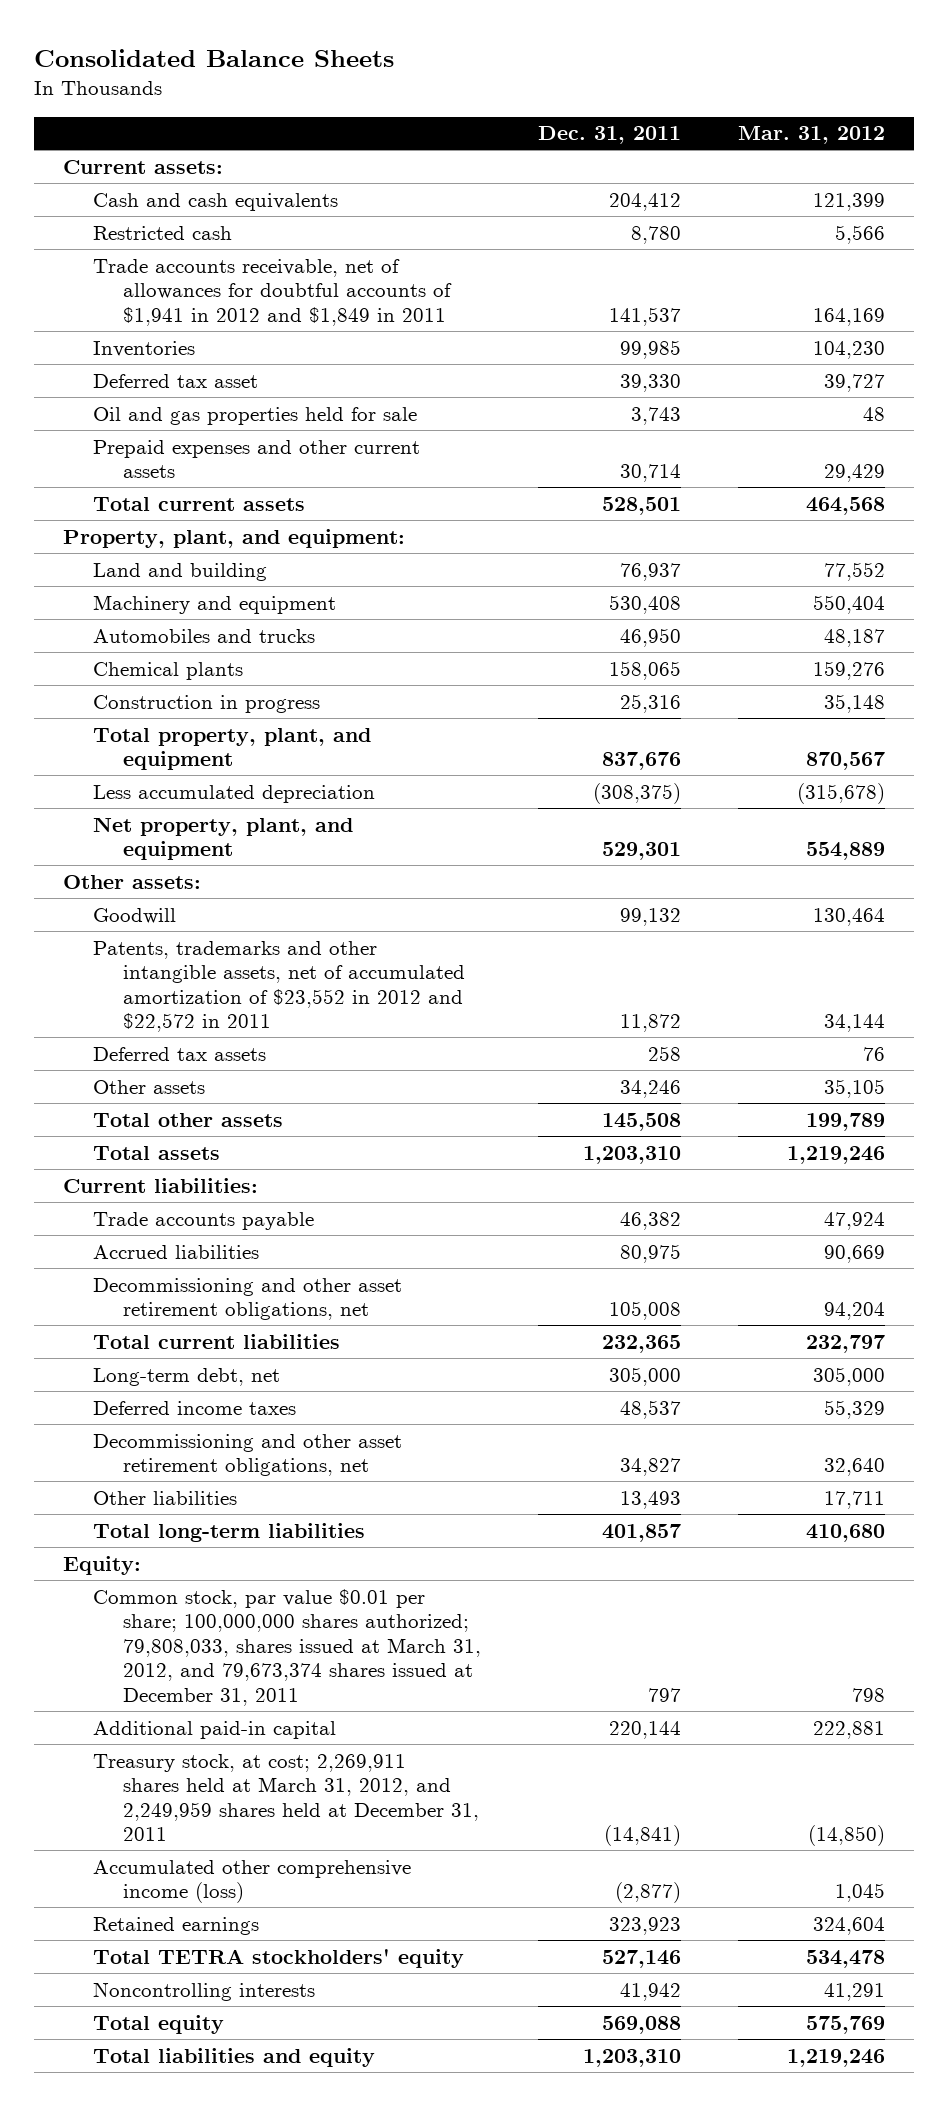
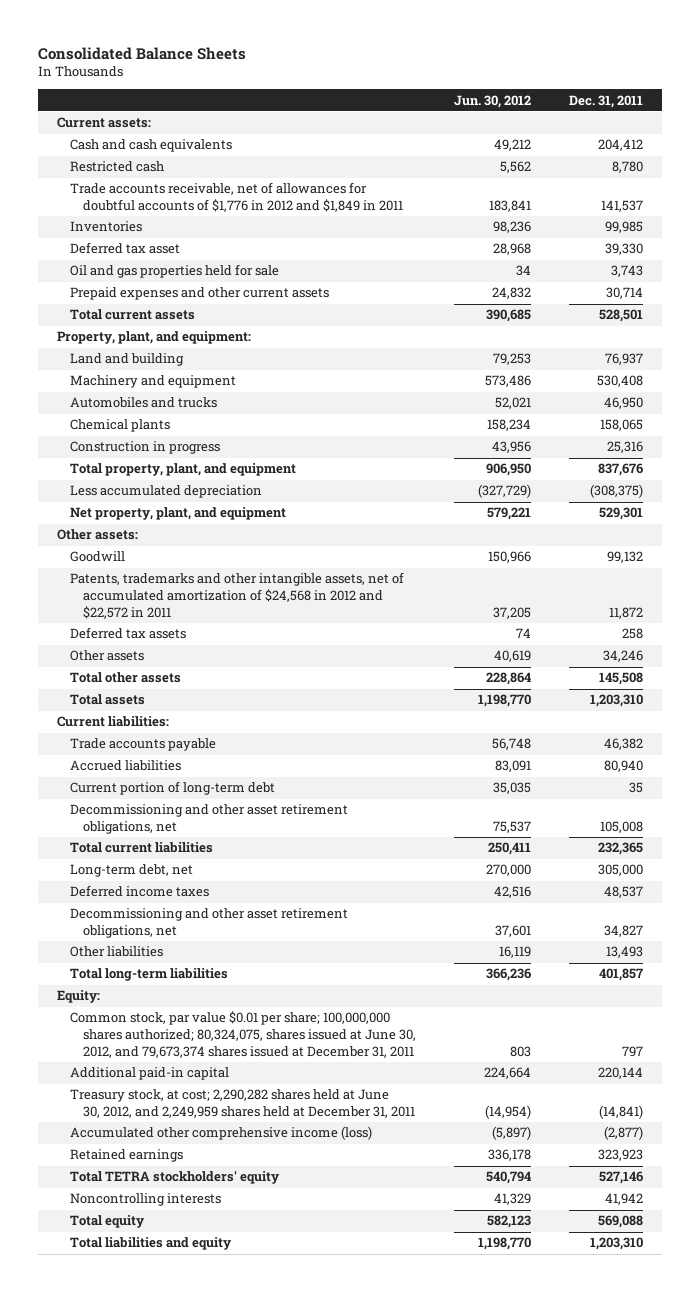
[737,126,885,145] Mar. 31, 2012 -> none
none -> [453,94,531,108] Jun. 30, 2012
[92,258,452,326] Trade accounts receivable, net of allowances for doubtful accounts of $1,941 in 2012 and $1,849 in 2011 -> [70,182,403,213] Trade accounts receivable, net of allowances for doubtful accounts of $1,776 in 2012 and $1,849 in 2011
[92,940,465,1033] Patents, trademarks and other intangible assets, net of accumulated amortization of $23,552 in 2012 and $22,572 in 2011 -> [70,572,405,620] Patents, trademarks and other intangible assets, net of accumulated amortization of $24,568 in 2012 and $22,572 in 2011
[619,1243,681,1263] 80,975 -> [603,760,643,773] 80,940
none -> [70,781,276,796] Current portion of long-term debt
[92,1588,481,1707] Common stock, par value $0.01 per share; 100,000,000 shares authorized; 79,808,033, shares issued at March 31, 2012, and 79,673,374 shares issued at December 31, 2011 -> [70,1011,416,1059] Common stock, par value $0.01 per share; 100,000,000 shares authorized; 80,324,075, shares issued at June 30, 2012, and 79,673,374 shares issued at December 31, 2011
[92,1753,479,1842] Treasury stock, at cost; 2,269,911 shares held at March 31, 2012, and 2,249,959 shares held at December 31, 2011 -> [70,1089,415,1119] Treasury stock, at cost; 2,290,282 shares held at June 30, 2012, and 2,249,959 shares held at December 31, 2011

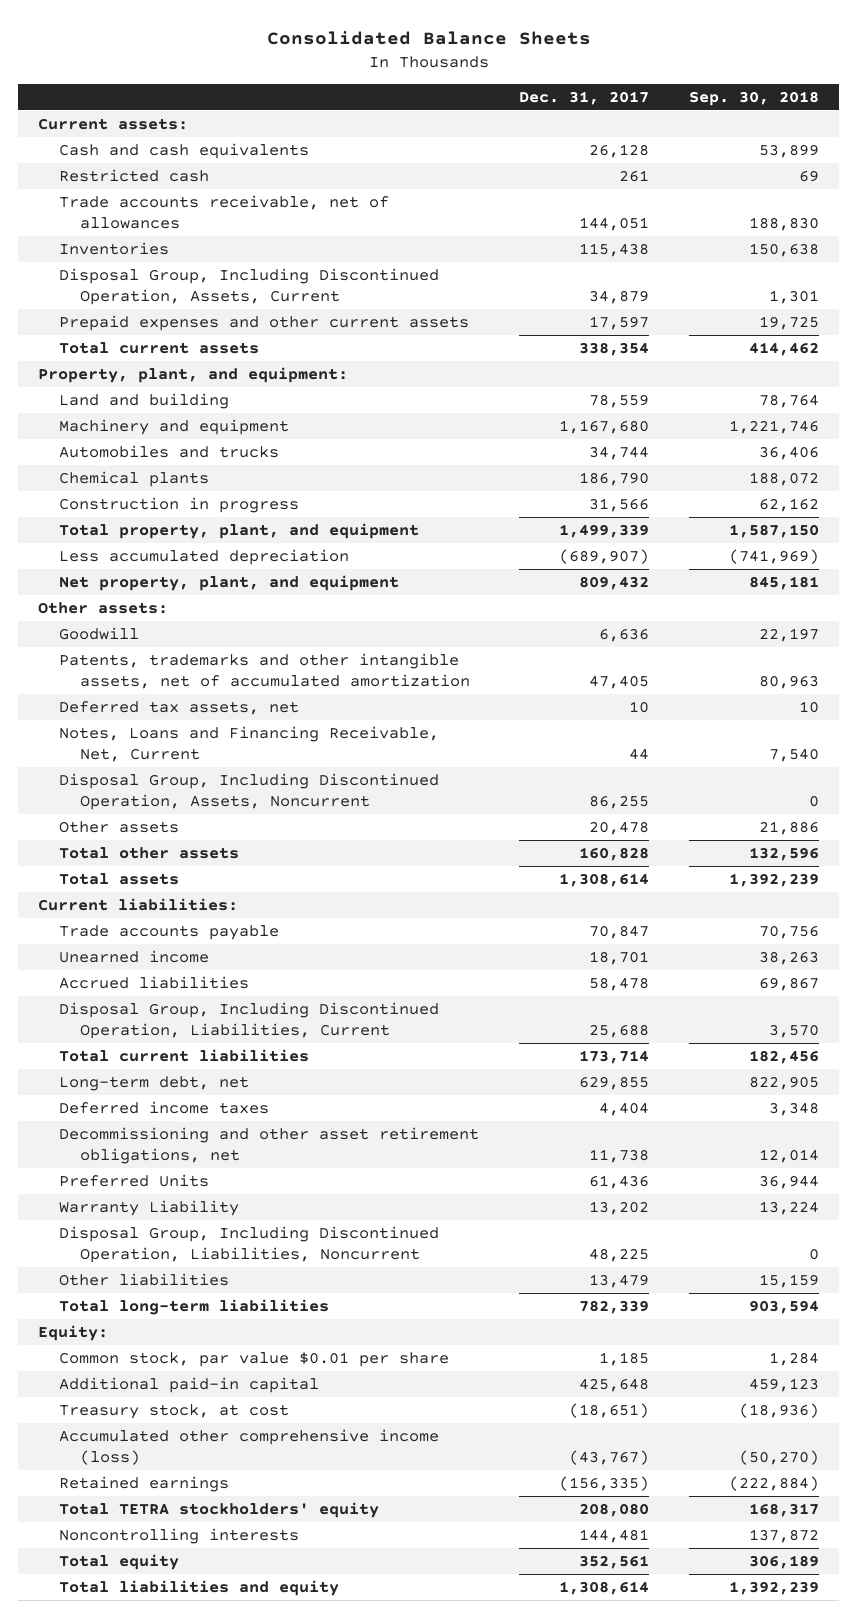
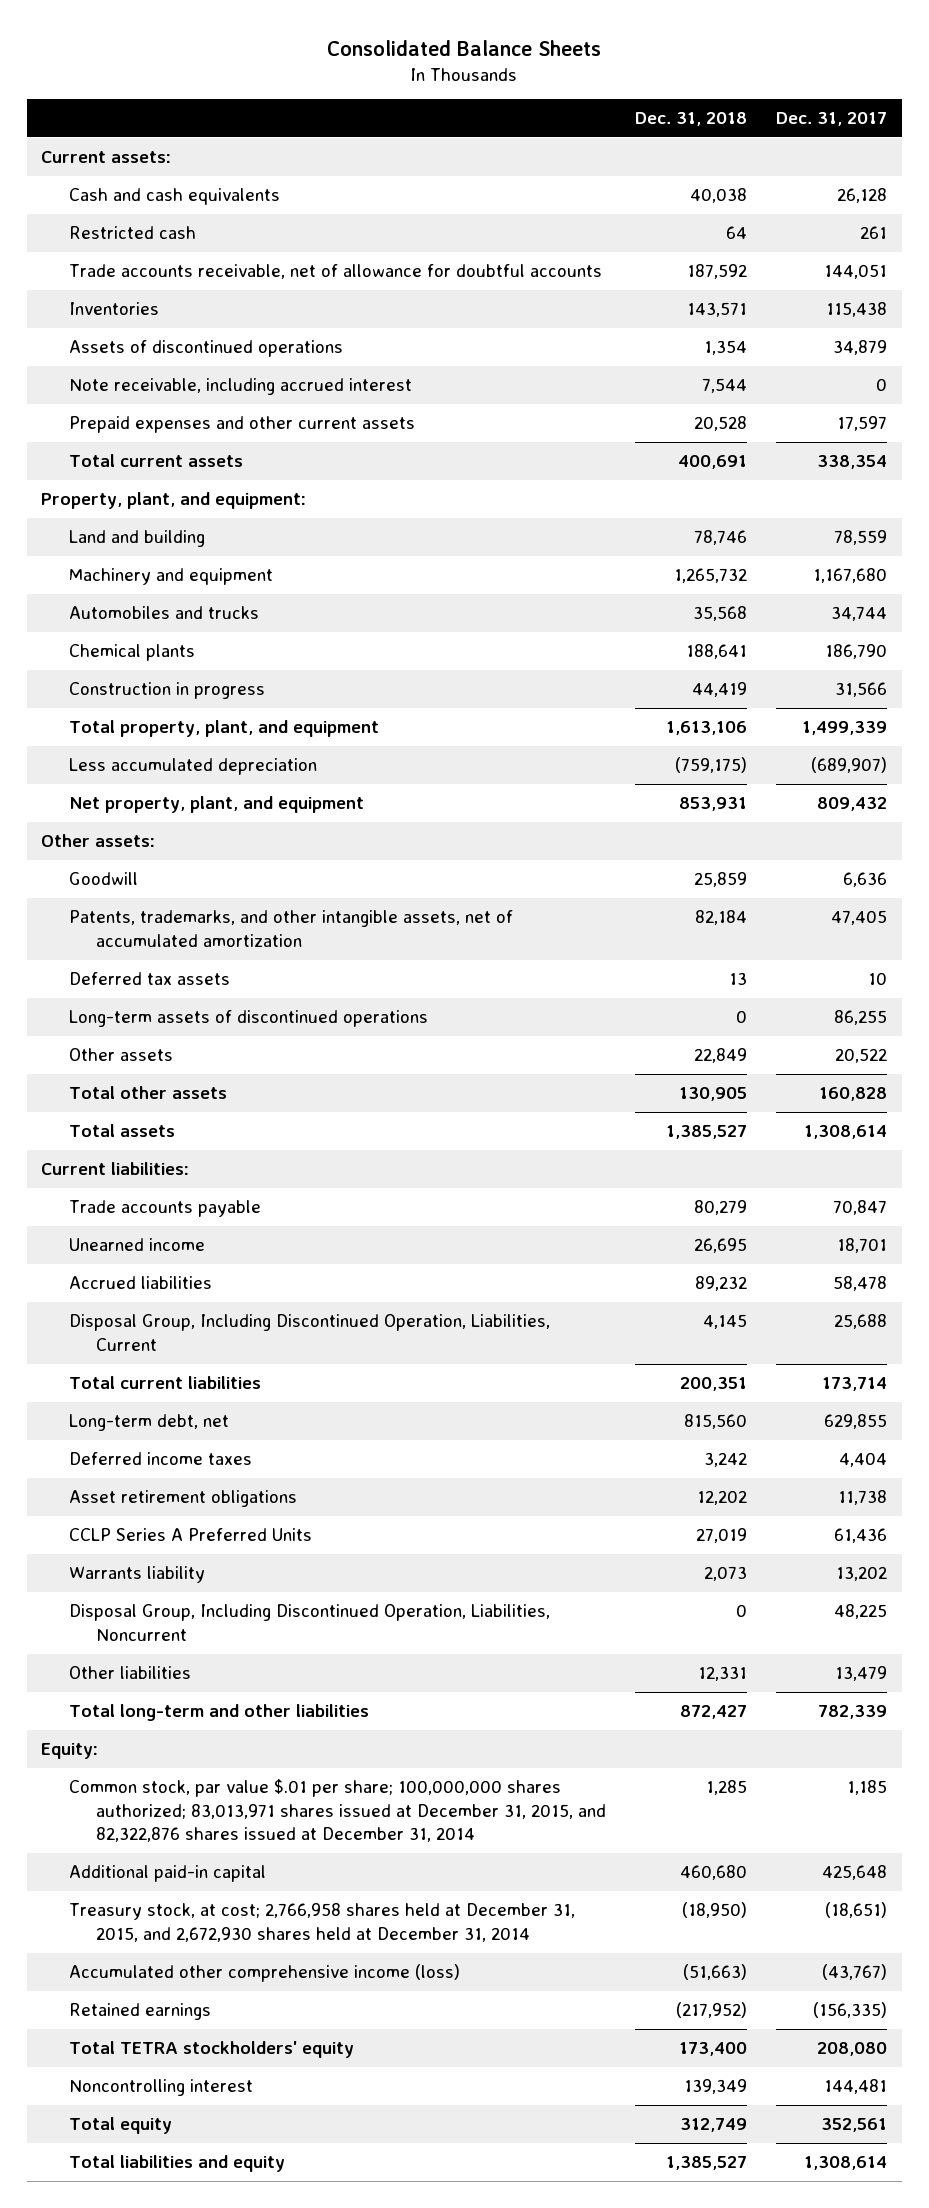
[689,90,820,106] Sep. 30, 2018 -> none
none -> [635,112,748,127] Dec. 31, 2018
[58,194,389,229] Trade accounts receivable, net of allowances -> [68,264,602,280] Trade accounts receivable, net of allowance for doubtful accounts
[58,267,439,305] Disposal Group, Including Discontinued Operation, Assets, Current -> [68,340,343,358] Assets of discontinued operations
none -> [68,378,412,396] Note receivable, including accrued interest
[58,725,439,762] Notes, Loans and Financing Receivable, Net, Current -> none
[58,652,470,689] Patents, trademarks and other intangible assets, net of accumulated amortization -> [68,910,513,947] Patents, trademarks, and other intangible assets, net of accumulated amortization
[58,700,299,715] Deferred tax assets, net -> [68,972,230,986] Deferred tax assets
[58,772,439,810] Disposal Group, Including Discontinued Operation, Assets, Noncurrent -> [68,1010,428,1028] Long-term assets of discontinued operations
[588,820,649,835] 20,478 -> [835,1048,888,1064] 20,522
[58,1126,479,1164] Decommissioning and other asset retirement obligations, net -> [68,1490,297,1508] Asset retirement obligations
[58,1173,209,1187] Preferred Units -> [68,1528,312,1542] CCLP Series A Preferred Units
[58,1199,239,1216] Warranty Liability -> [68,1566,205,1584] Warrants liability
[58,1298,329,1315] Total long-term liabilities -> [68,1704,369,1722] Total long-term and other liabilities
[58,1351,449,1367] Common stock, par value $0.01 per share -> [68,1779,607,1843] Common stock, par value $.01 per share; 100,000,000 shares authorized; 83,013,971 shares issued at December 31, 2015, and 82,322,876 shares issued at December 31, 2014
[58,1403,289,1419] Treasury stock, at cost -> [68,1903,575,1942] Treasury stock, at cost; 2,766,958 shares held at December 31, 2015, and 2,672,930 shares held at December 31, 2014
[58,1527,299,1544] Noncontrolling interests -> [68,2079,253,2097] Noncontrolling interest

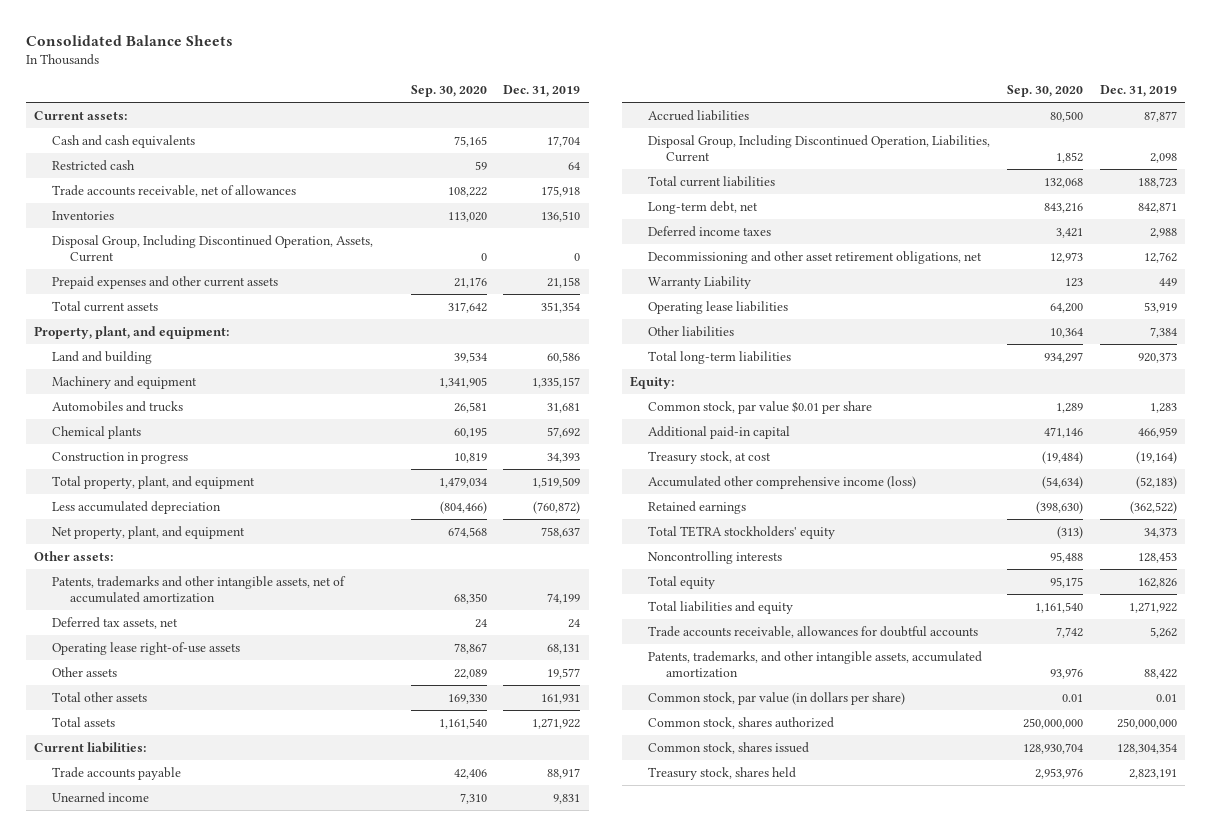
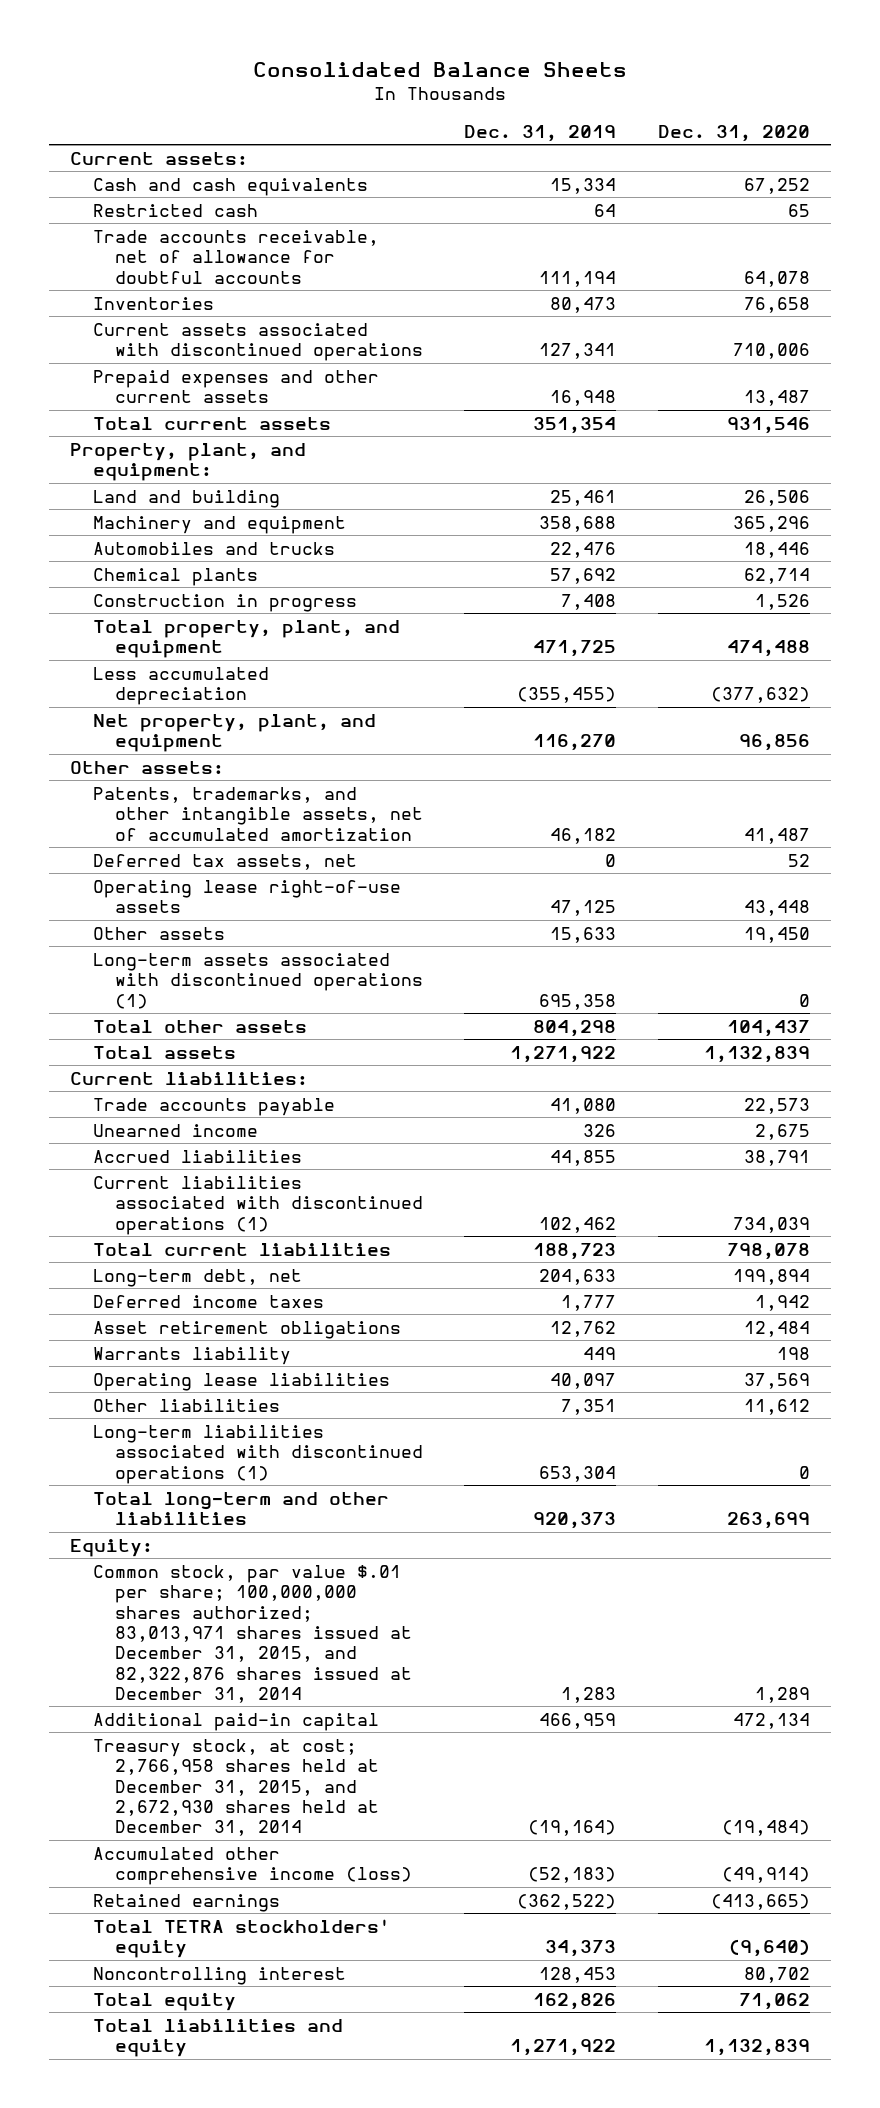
[410,85,487,98] Sep. 30, 2020 -> none
none -> [657,124,810,142] Dec. 31, 2020
[547,135,581,147] 17,704 -> [550,177,617,194] 15,334
[51,184,296,197] Trade accounts receivable, net of allowances -> [92,229,379,284] Trade accounts receivable, net of allowance for doubtful accounts
[541,185,581,197] 175,918 -> [539,270,617,287] 111,194
[541,210,581,222] 136,510 -> [550,296,617,313] 80,473
[51,234,373,263] Disposal Group, Including Discontinued Operation, Assets, Current -> [92,322,424,362] Current assets associated with discontinued operations
[574,253,581,262] 0 -> [539,343,617,360] 127,341
[547,276,581,288] 21,158 -> [550,390,617,407] 16,948
[547,351,581,363] 60,586 -> [550,489,617,506] 25,461
[532,376,581,388] 1,335,157 -> [539,515,617,532] 358,688
[547,402,581,413] 31,681 -> [550,541,617,558] 22,476
[547,452,581,463] 34,393 -> [561,593,617,610] 7,408
[532,476,581,488] 1,519,509 -> [533,640,617,658] 471,725
[533,500,581,514] (760,872) -> [517,687,617,704] (355,455)
[541,526,581,538] 758,637 -> [533,734,617,752] 116,270
[51,575,346,604] Patents, trademarks and other intangible assets, net of accumulated amortization -> [92,786,424,841] Patents, trademarks, and other intangible assets, net of accumulated amortization
[547,593,581,605] 74,199 -> [550,827,617,844] 46,182
[568,618,581,628] 24 -> [605,853,617,867] 0
[547,643,581,654] 68,131 -> [550,900,617,917] 47,125
[547,667,581,679] 19,577 -> [550,926,617,943] 15,633
none -> [92,952,424,1009] Long-term assets associated with discontinued operations (1)
[541,693,581,704] 161,931 -> [533,1019,617,1037] 804,298
[547,767,581,779] 88,917 -> [550,1097,617,1114] 41,080
[553,793,581,804] 9,831 -> [583,1123,617,1137] 326
[1143,110,1177,122] 87,877 -> [550,1149,617,1166] 44,855
[648,134,991,163] Disposal Group, Including Discontinued Operation, Liabilities, Current -> [92,1175,424,1235] Current liabilities associated with discontinued operations (1)
[1149,153,1177,164] 2,098 -> [539,1216,617,1233] 102,462
[1137,201,1177,213] 842,871 -> [539,1268,617,1285] 204,633
[1149,227,1177,238] 2,988 -> [561,1294,617,1311] 1,777
[648,250,983,264] Decommissioning and other asset retirement obligations, net -> [92,1320,401,1339] Asset retirement obligations
[648,275,752,289] Warranty Liability -> [92,1346,291,1365] Warrants liability
[1143,301,1177,313] 53,919 -> [550,1372,617,1389] 40,097
[1149,326,1177,338] 7,384 -> [561,1398,617,1415] 7,351
none -> [92,1424,424,1484] Long-term liabilities associated with discontinued operations (1)
[648,350,792,364] Total long-term liabilities -> [92,1491,389,1526] Total long-term and other liabilities
[648,400,873,414] Common stock, par value $0.01 per share -> [92,1564,413,1703] Common stock, par value $.01 per share; 100,000,000 shares authorized; 83,013,971 shares issued at December 31, 2015, and 82,322,876 shares issued at December 31, 2014
[648,450,772,464] Treasury stock, at cost -> [92,1738,380,1837] Treasury stock, at cost; 2,766,958 shares held at December 31, 2015, and 2,672,930 shares held at December 31, 2014
[648,550,783,564] Noncontrolling interests -> [92,1966,346,1985] Noncontrolling interest
[648,625,979,638] Trade accounts receivable, allowances for doubtful accounts -> none
[648,650,983,679] Patents, trademarks, and other intangible assets, accumulated amortization -> none
[648,691,906,705] Common stock, par value (in dollars per share) -> none
[648,716,835,729] Common stock, shares authorized -> none
[648,741,810,754] Common stock, shares issued -> none
[648,766,797,780] Treasury stock, shares held -> none

